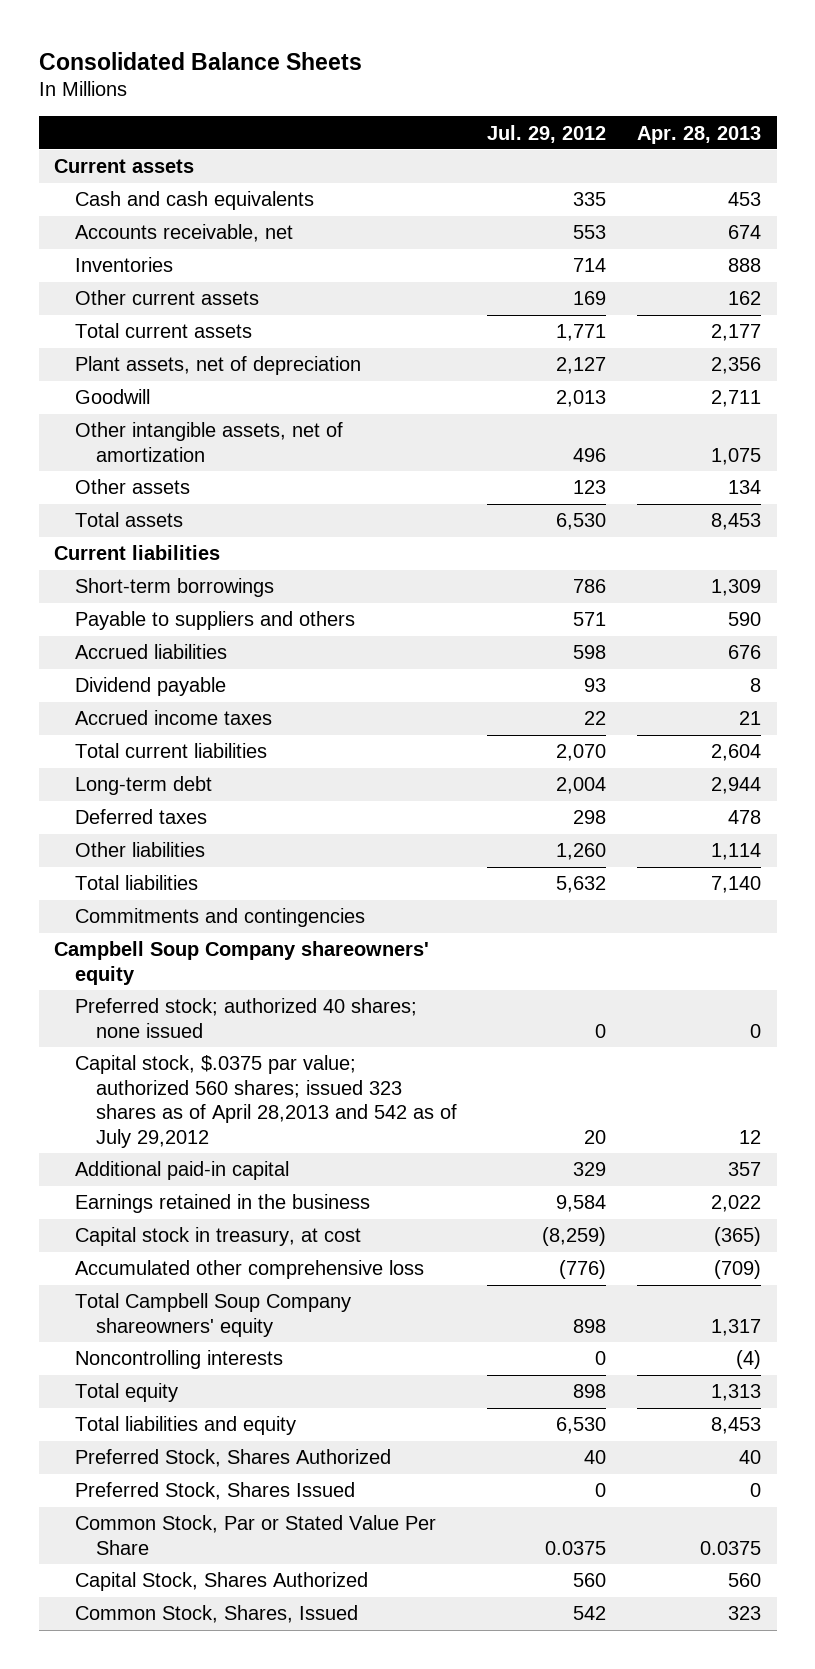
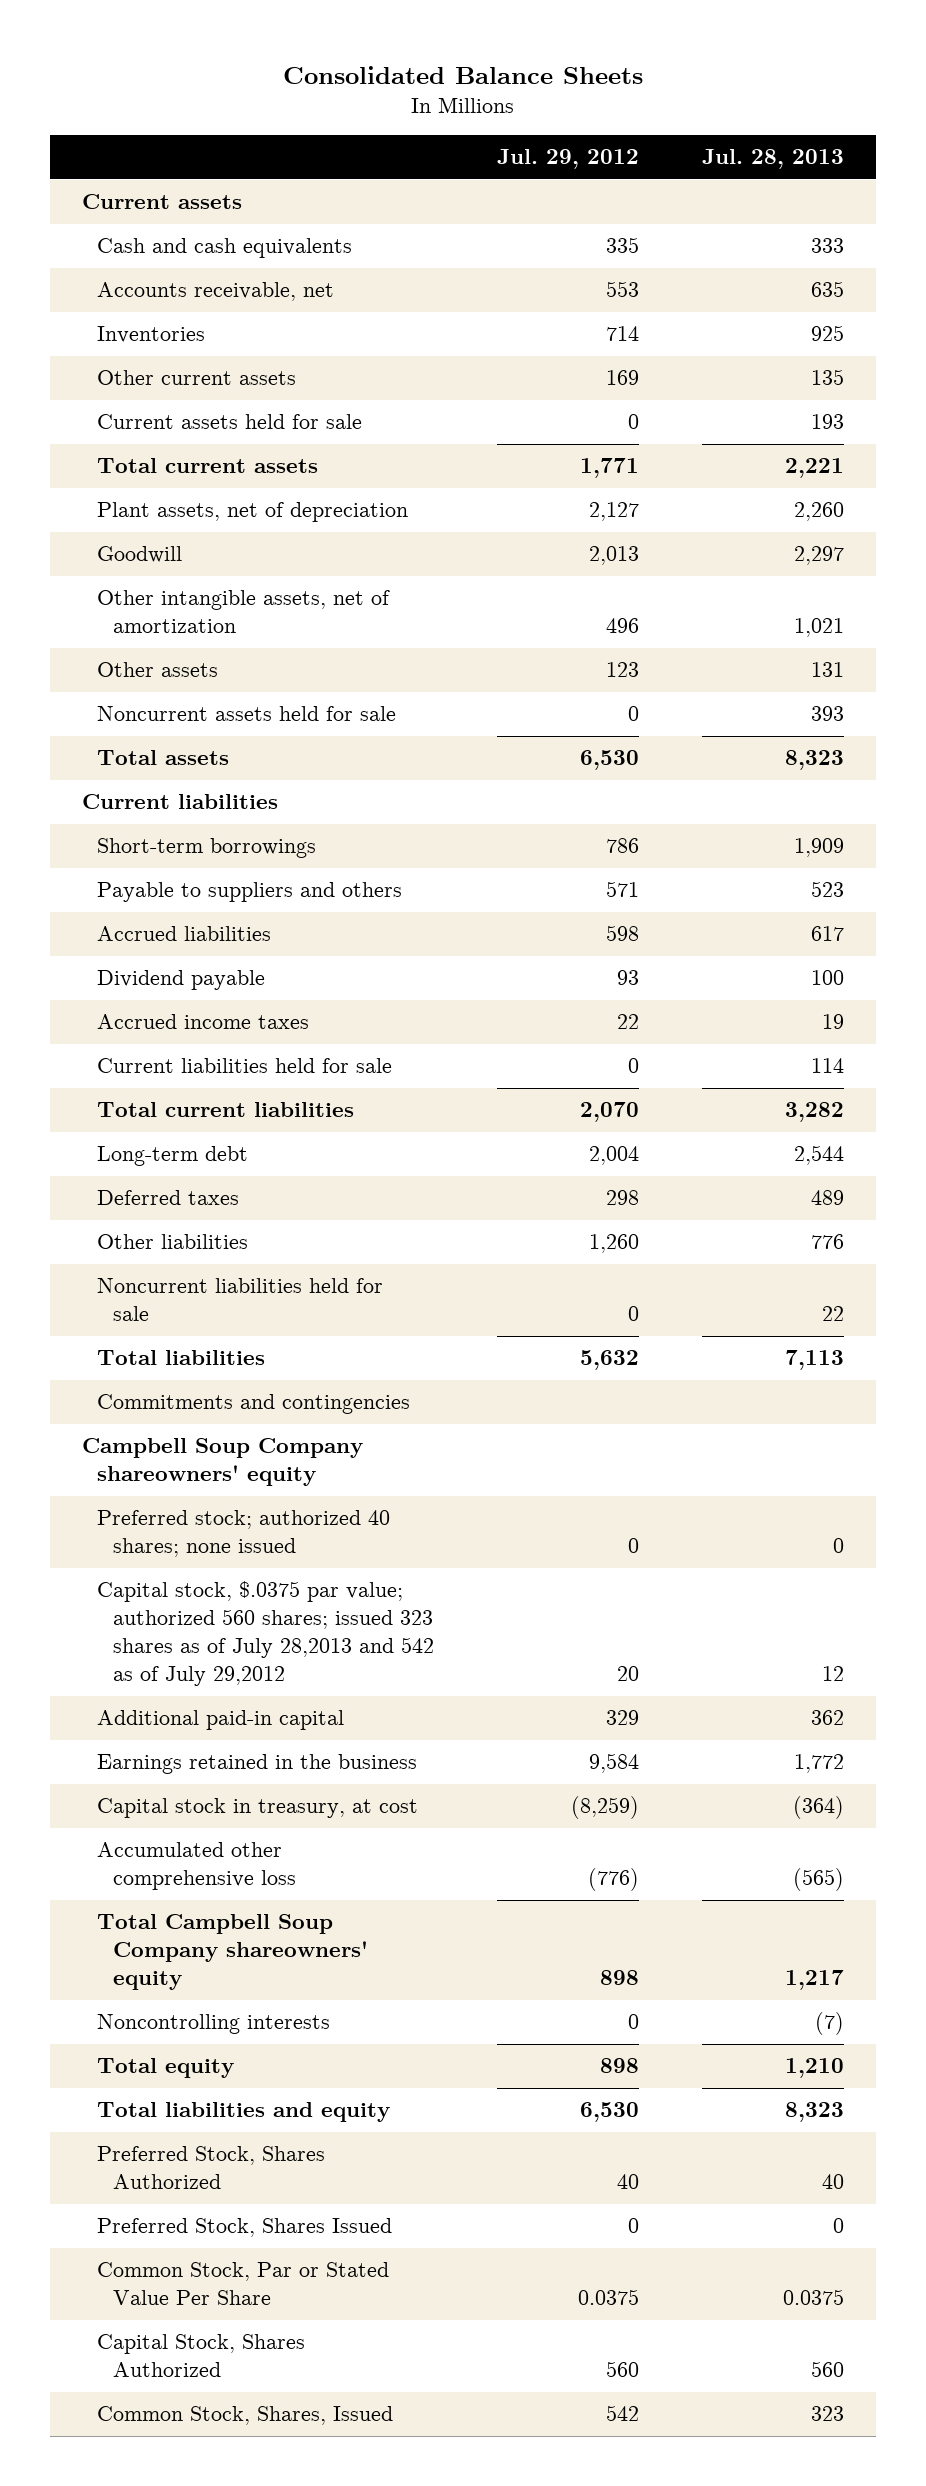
[637,125,762,144] Apr. 28, 2013 -> none
none -> [702,149,845,170] Jul. 28, 2013
none -> [97,414,363,430] Current assets held for sale
none -> [97,706,397,722] Noncurrent assets held for sale
none -> [97,1058,393,1074] Current liabilities held for sale
none -> [97,1278,384,1322] Noncurrent liabilities held for sale
[74,1055,457,1148] Capital stock, $.0375 par value; authorized 560 shares; issued 323 shares as of April 28,2013 and 542 as of July 29,2012 -> [97,1581,434,1687] Capital stock, $.0375 par value; authorized 560 shares; issued 323 shares as of July 28,2013 and 542 as of July 29,2012

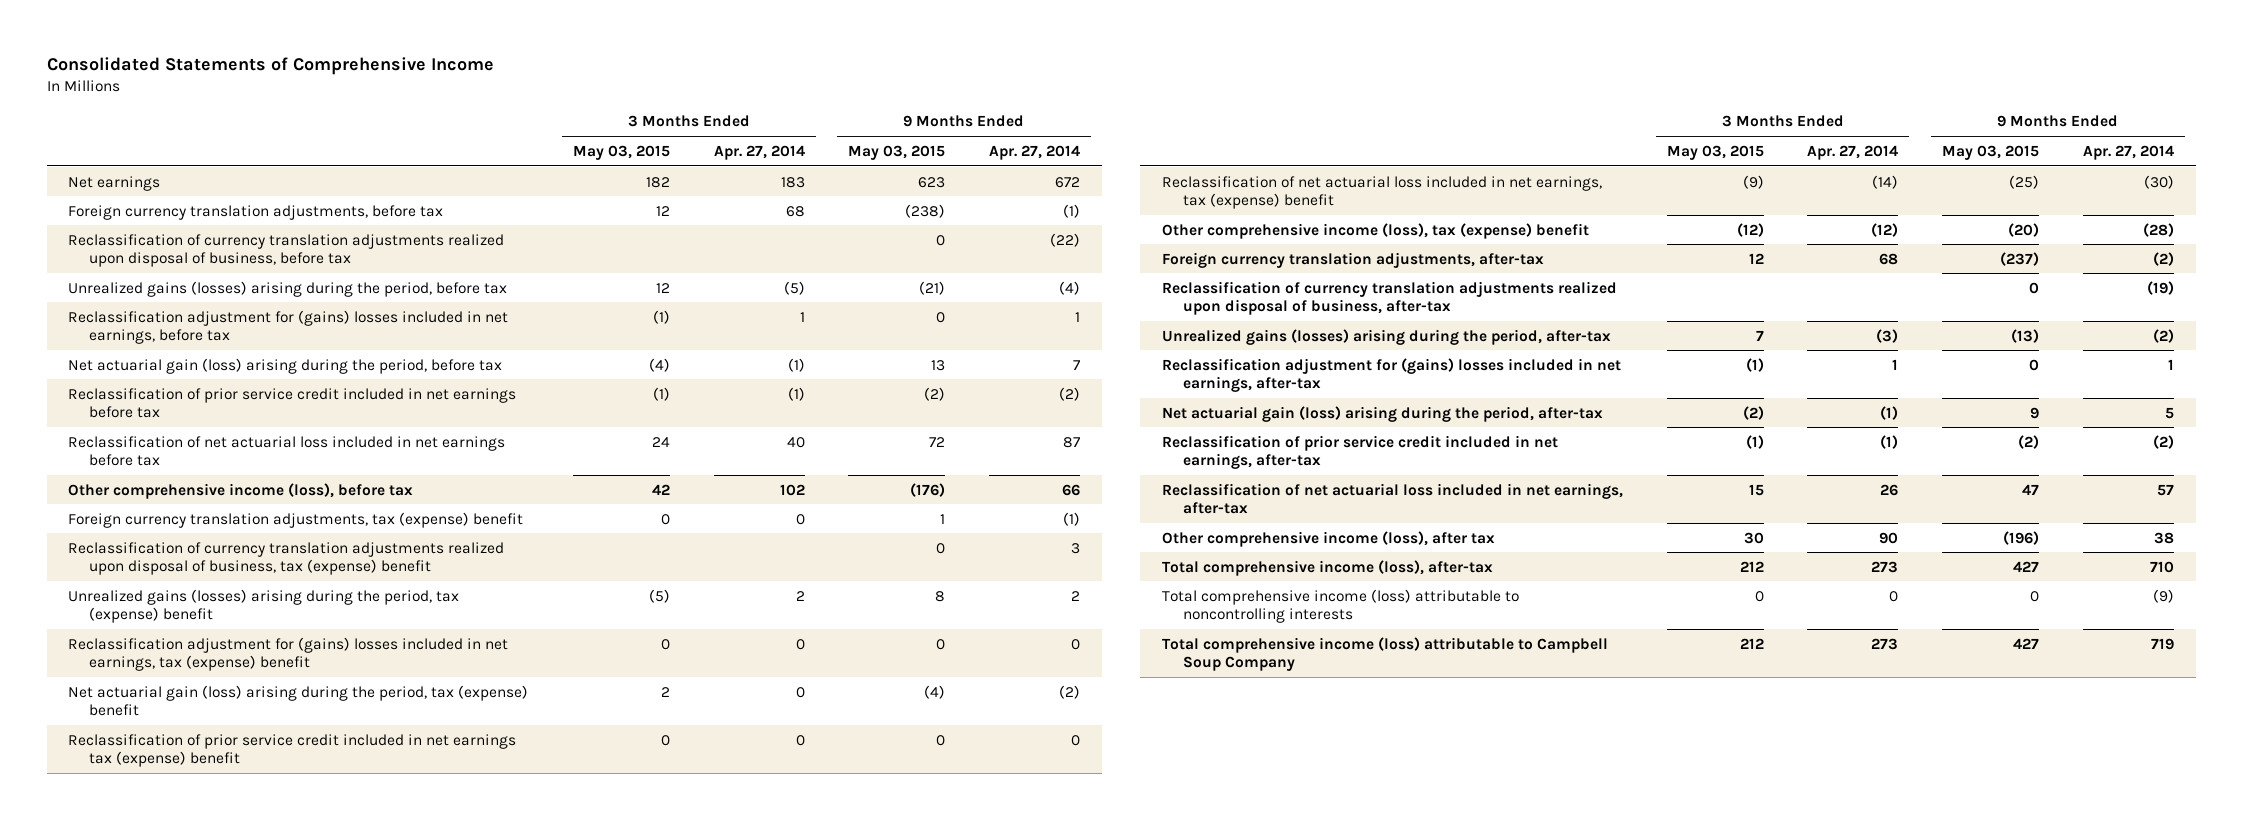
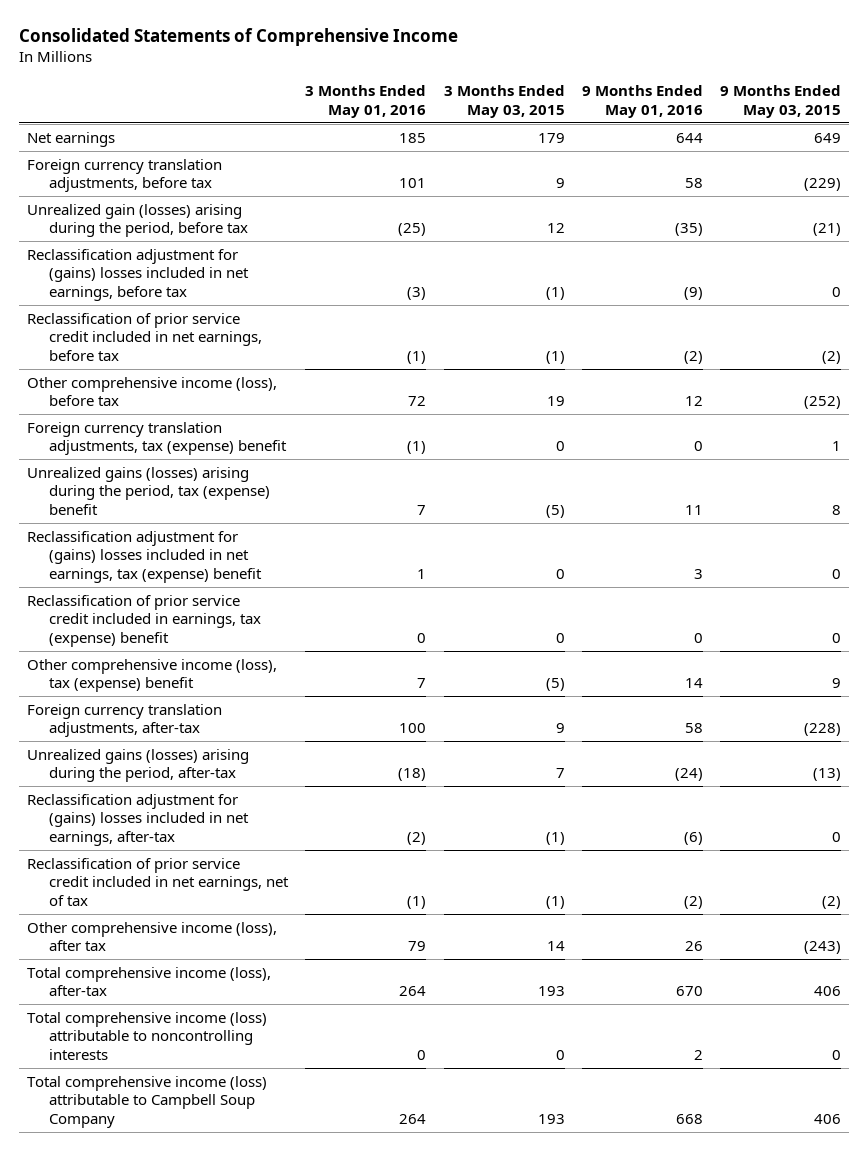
[713,144,805,160] Apr. 27, 2014 -> none
[988,144,1080,160] Apr. 27, 2014 -> none
none -> [305,84,427,118] 3 Months Ended May 01, 2016
none -> [581,84,703,118] 9 Months Ended May 01, 2016
[68,233,505,268] Reclassification of currency translation adjustments realized upon disposal of business, before tax -> none
[645,176,670,188] 182 -> [537,132,565,143] 179
[918,176,946,188] 623 -> [813,132,841,143] 649
[655,205,670,216] 12 -> [555,178,565,189] 9
[905,203,946,218] (238) -> [803,178,841,192] (229)
[68,280,508,297] Unrealized gains (losses) arising during the period, before tax -> [27,203,249,238] Unrealized gain (losses) arising during the period, before tax
[68,357,503,374] Net actuarial gain (loss) arising during the period, before tax -> none
[68,435,506,467] Reclassification of net actuarial loss included in net earnings before tax -> none
[68,387,517,419] Reclassification of prior service credit included in net earnings before tax -> [27,312,263,362] Reclassification of prior service credit included in net earnings, before tax
[651,483,670,495] 42 -> [546,396,565,407] 19
[910,482,946,497] (176) -> [803,396,841,410] (252)
[68,541,505,576] Reclassification of currency translation adjustments realized upon disposal of business, tax (expense) benefit -> none
[68,684,529,717] Net actuarial gain (loss) arising during the period, tax (expense) benefit -> none
[1162,175,1603,210] Reclassification of net actuarial loss included in net earnings, tax (expense) benefit -> none
[1162,280,1618,316] Reclassification of currency translation adjustments realized upon disposal of business, after-tax -> none
[68,733,517,768] Reclassification of prior service credit included in net earnings tax (expense) benefit -> [27,594,262,648] Reclassification of prior service credit included in earnings, tax (expense) benefit
[1736,222,1764,237] (12) -> [545,678,565,692] (5)
[2008,222,2040,237] (20) -> [831,678,841,689] 9
[1748,252,1764,264] 12 -> [555,723,565,734] 9
[2000,251,2040,266] (237) -> [803,723,841,737] (228)
[1162,405,1604,422] Net actuarial gain (loss) arising during the period, after-tax -> none
[1162,482,1624,515] Reclassification of net actuarial loss included in net earnings, after-tax -> none
[1162,434,1559,470] Reclassification of prior service credit included in net earnings, after-tax -> [27,857,290,907] Reclassification of prior service credit included in net earnings, net of tax
[1743,531,1764,544] 30 -> [546,941,565,952] 14
[2003,530,2040,545] (196) -> [803,941,841,955] (243)
[1739,560,1764,572] 212 -> [537,986,565,997] 193
[2013,560,2040,572] 427 -> [813,986,841,997] 406
[1739,637,1764,649] 212 -> [537,1114,565,1125] 193
[2013,637,2040,649] 427 -> [813,1114,841,1125] 406

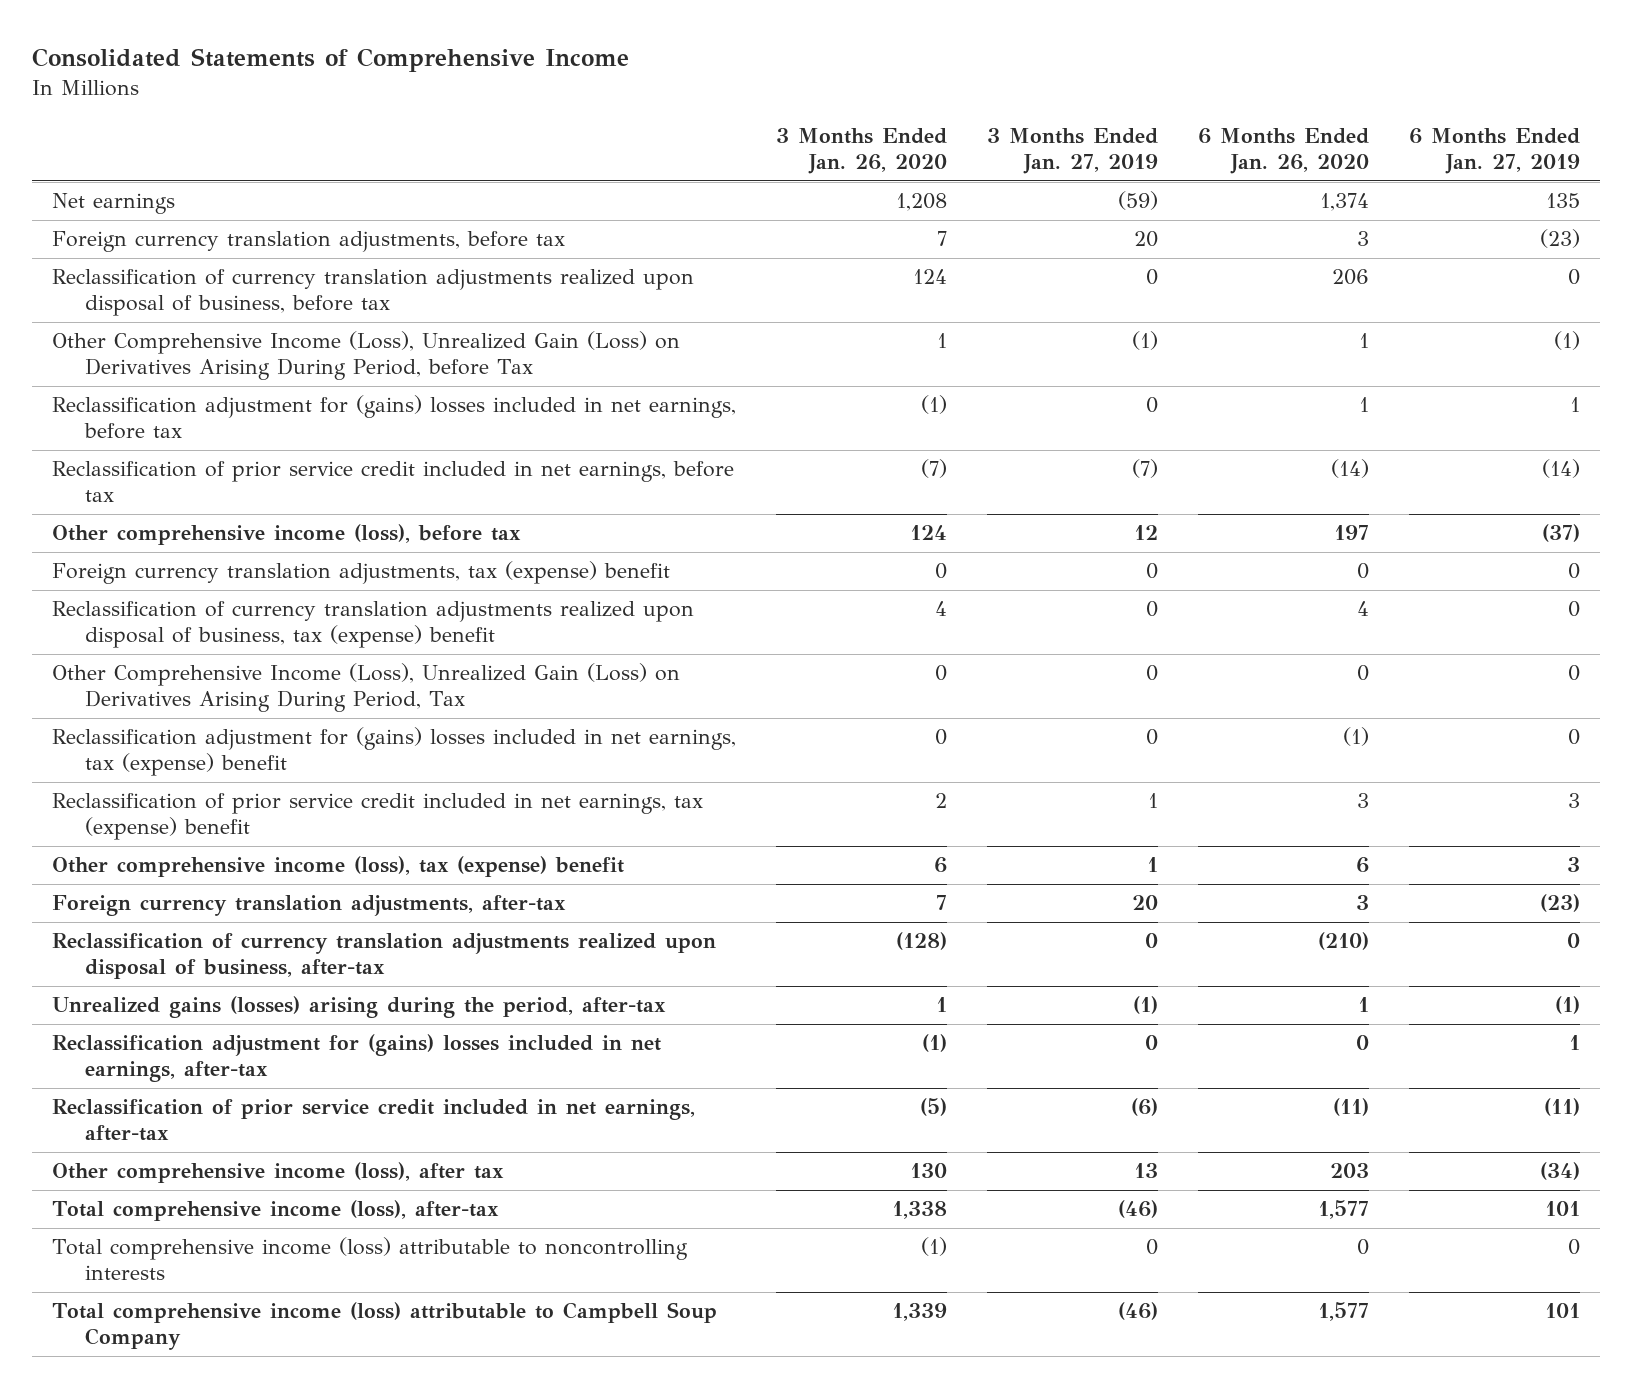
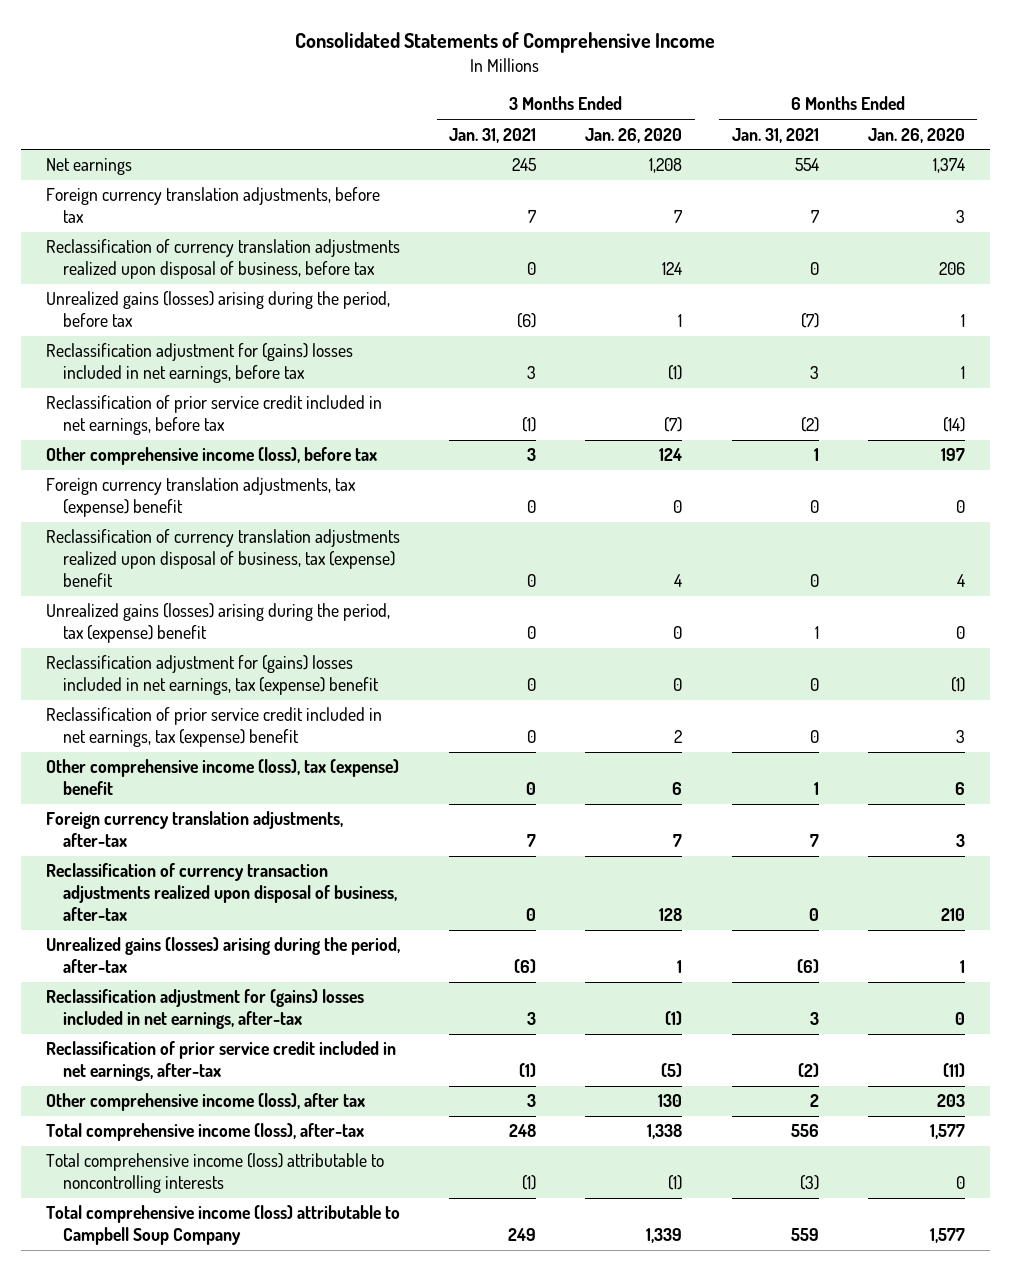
[987,128,1159,175] 3 Months Ended Jan. 27, 2019 -> none
[1408,128,1580,175] 6 Months Ended Jan. 27, 2019 -> none
none -> [449,127,537,143] Jan. 31, 2021
none -> [731,127,819,143] Jan. 31, 2021
[52,331,681,381] Other Comprehensive Income (Loss), Unrealized Gain (Loss) on Derivatives Arising During Period, before Tax -> [45,291,390,328] Unrealized gains (losses) arising during the period, before tax
[52,663,681,713] Other Comprehensive Income (Loss), Unrealized Gain (Loss) on Derivatives Arising During Period, Tax -> [45,603,390,644] Unrealized gains (losses) arising during the period, tax (expense) benefit
[52,933,717,980] Reclassification of currency translation adjustments realized upon disposal of business, after-tax -> [45,863,397,921] Reclassification of currency transaction adjustments realized upon disposal of business, after-tax
[896,932,948,951] (128) -> [659,907,683,921] 128
[1318,932,1370,951] (210) -> [941,907,966,921] 210

